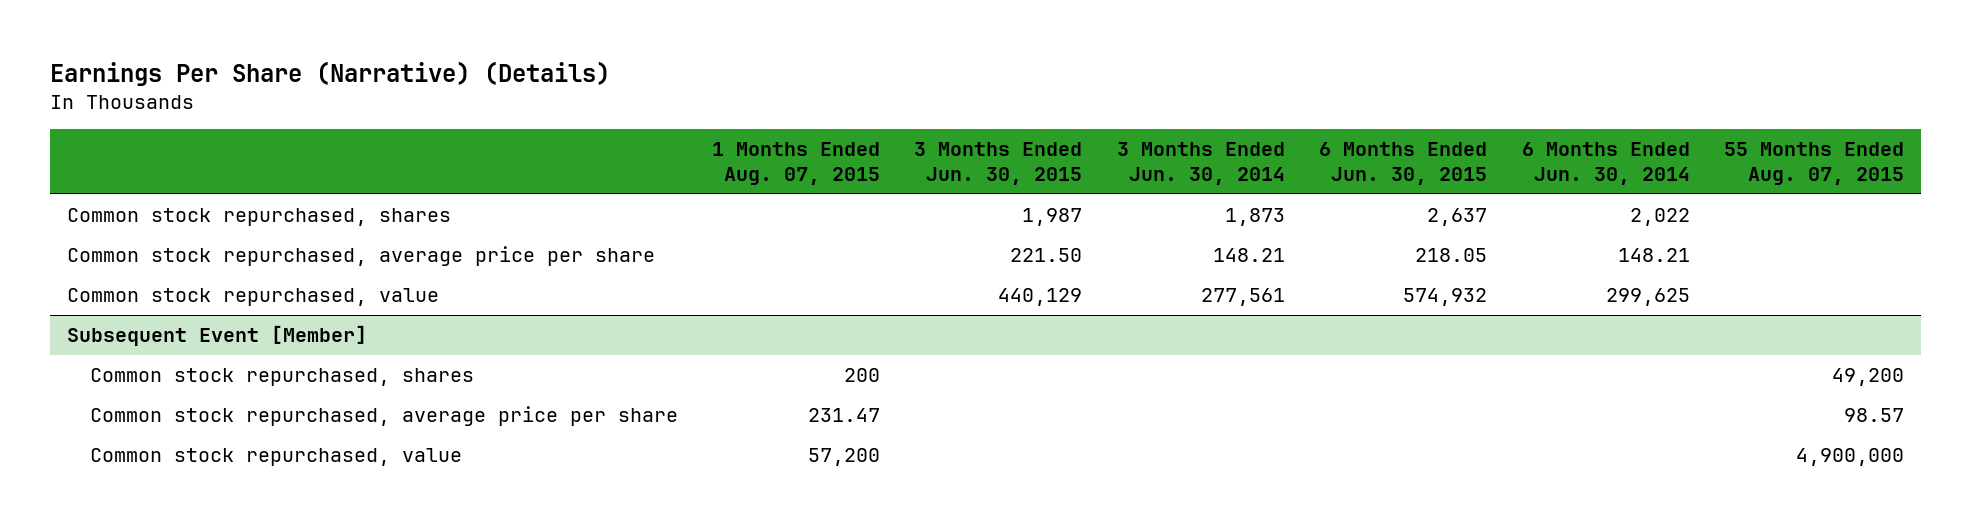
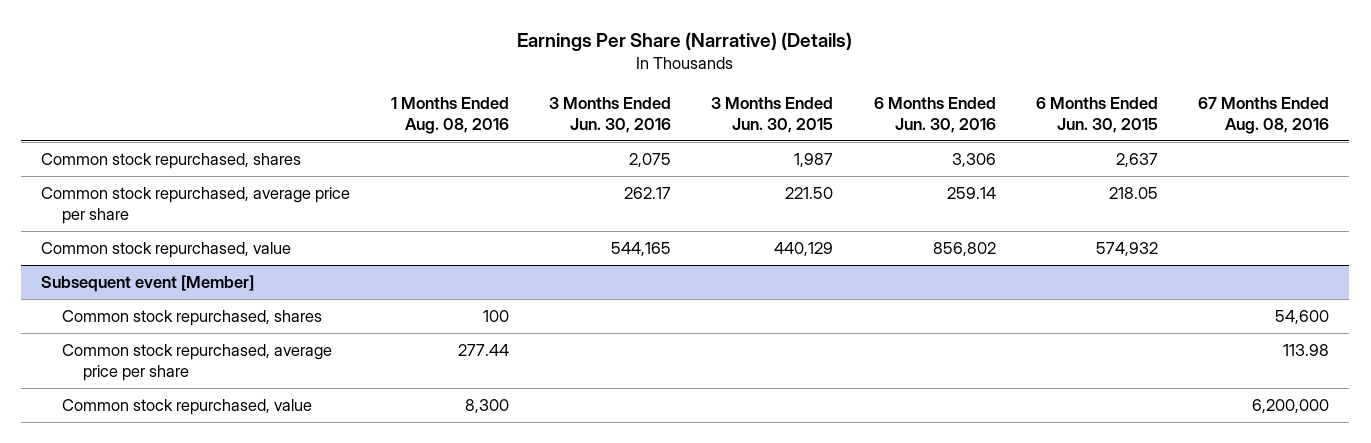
[711,142,880,186] 1 Months Ended Aug. 07, 2015 -> none
[1116,142,1285,186] 3 Months Ended Jun. 30, 2014 -> none
[1521,142,1690,186] 6 Months Ended Jun. 30, 2014 -> none
[1723,142,1904,186] 55 Months Ended Aug. 07, 2015 -> none
none -> [390,96,509,134] 1 Months Ended Aug. 08, 2016
none -> [549,96,672,133] 3 Months Ended Jun. 30, 2016
none -> [873,96,996,133] 6 Months Ended Jun. 30, 2016
none -> [1198,96,1330,134] 67 Months Ended Aug. 08, 2016
[67,325,368,347] Subsequent Event [Member] -> [41,274,255,292] Subsequent event [Member]

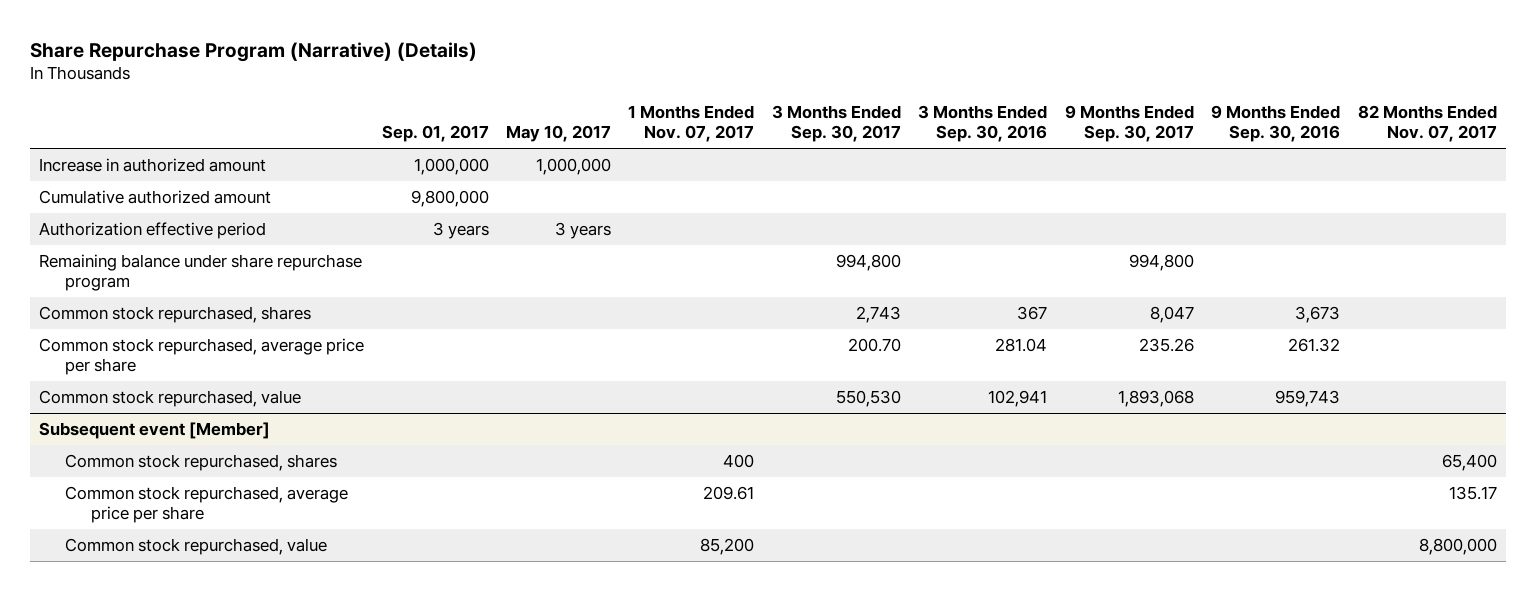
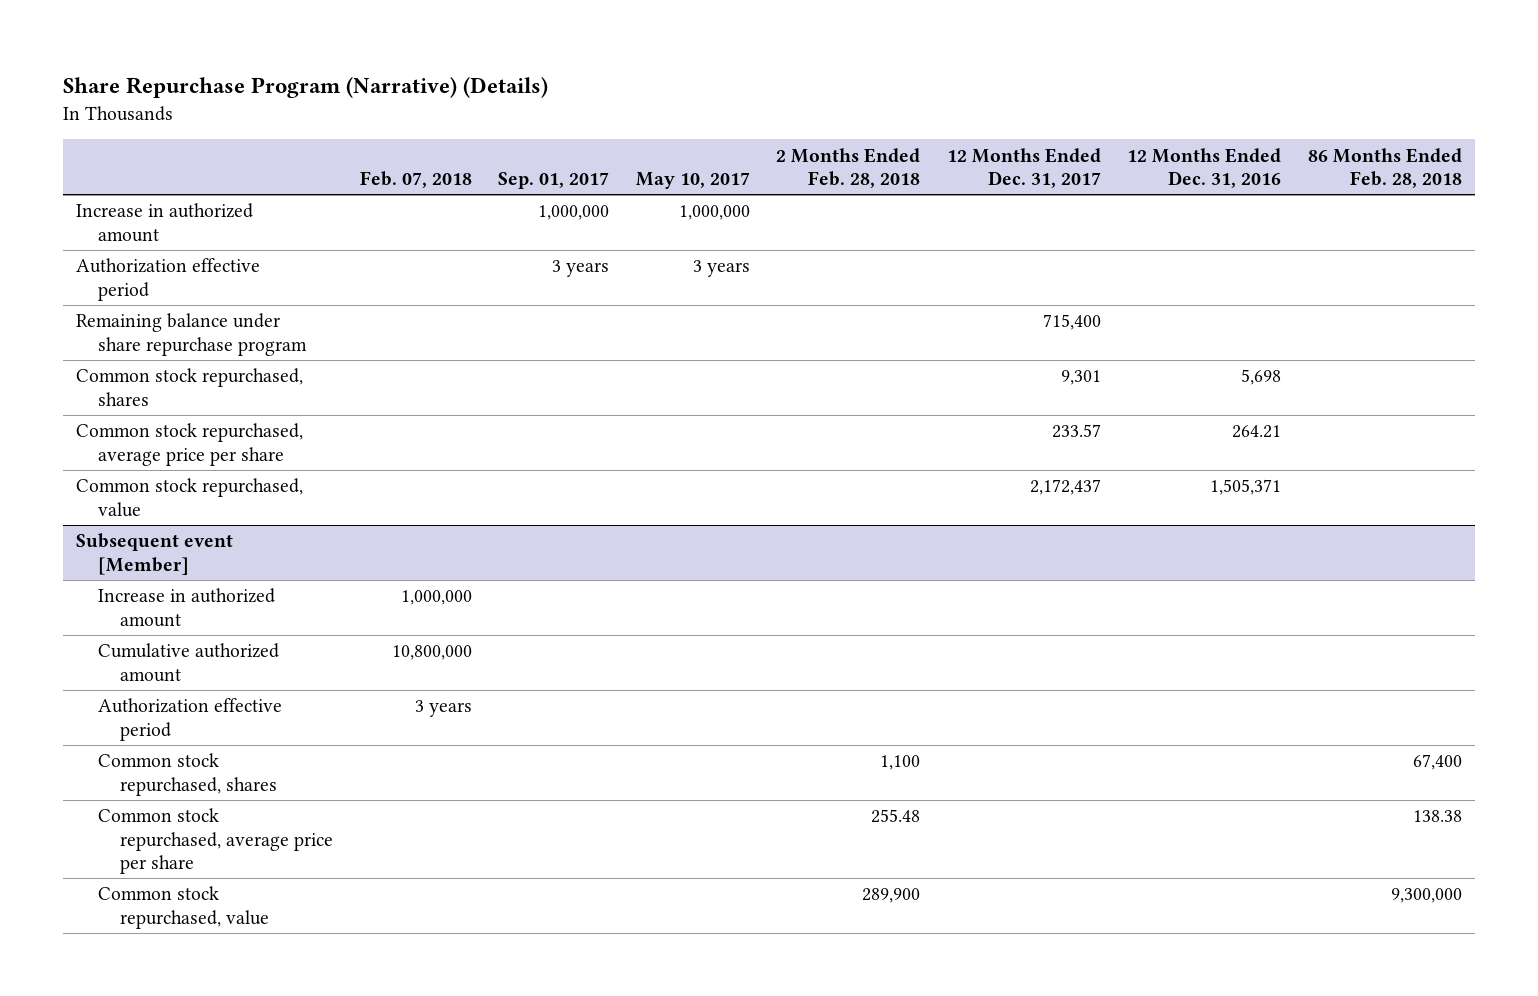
[628,104,755,143] 1 Months Ended Nov. 07, 2017 -> none
[771,104,901,143] 3 Months Ended Sep. 30, 2017 -> none
[918,104,1048,143] 3 Months Ended Sep. 30, 2016 -> none
[1064,104,1194,143] 9 Months Ended Sep. 30, 2017 -> none
[1211,104,1341,143] 9 Months Ended Sep. 30, 2016 -> none
[1357,104,1497,143] 82 Months Ended Nov. 07, 2017 -> none
none -> [359,170,472,188] Feb. 07, 2018
none -> [776,147,921,188] 2 Months Ended Feb. 28, 2018
none -> [946,147,1101,188] 12 Months Ended Dec. 31, 2017
none -> [1127,147,1282,188] 12 Months Ended Dec. 31, 2016
none -> [1307,147,1462,188] 86 Months Ended Feb. 28, 2018
[39,189,272,204] Cumulative authorized amount -> none
none -> [98,588,276,627] Increase in authorized amount
none -> [98,643,280,682] Cumulative authorized amount
none -> [98,698,283,741] Authorization effective period

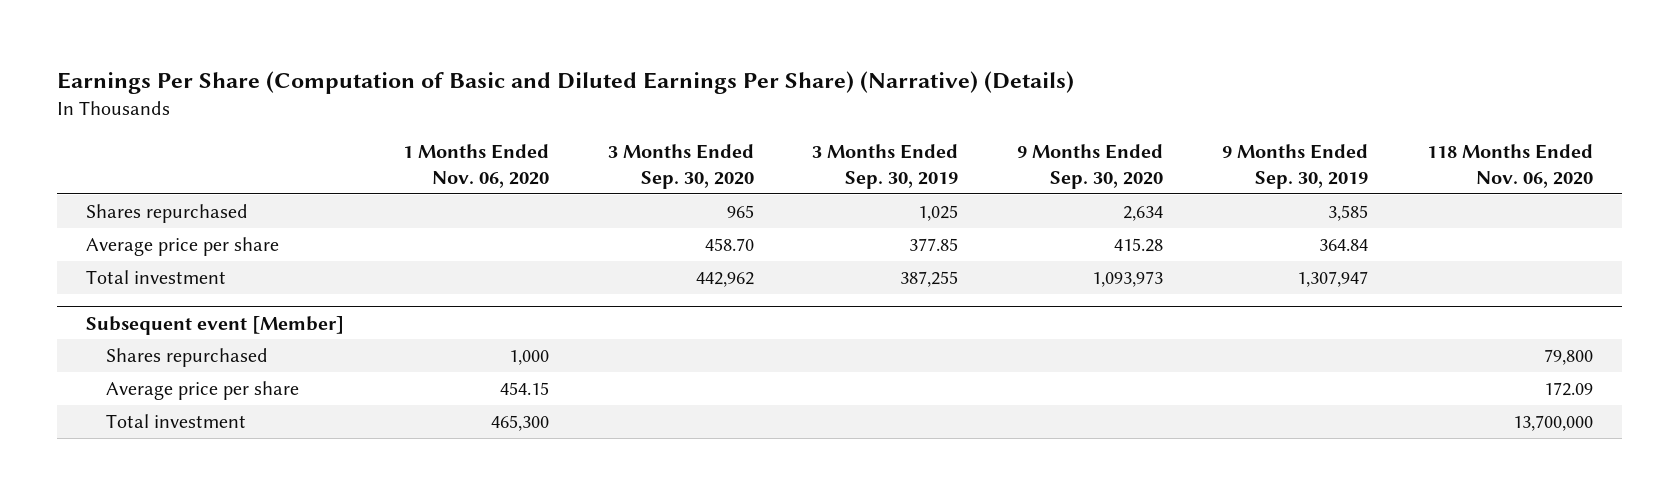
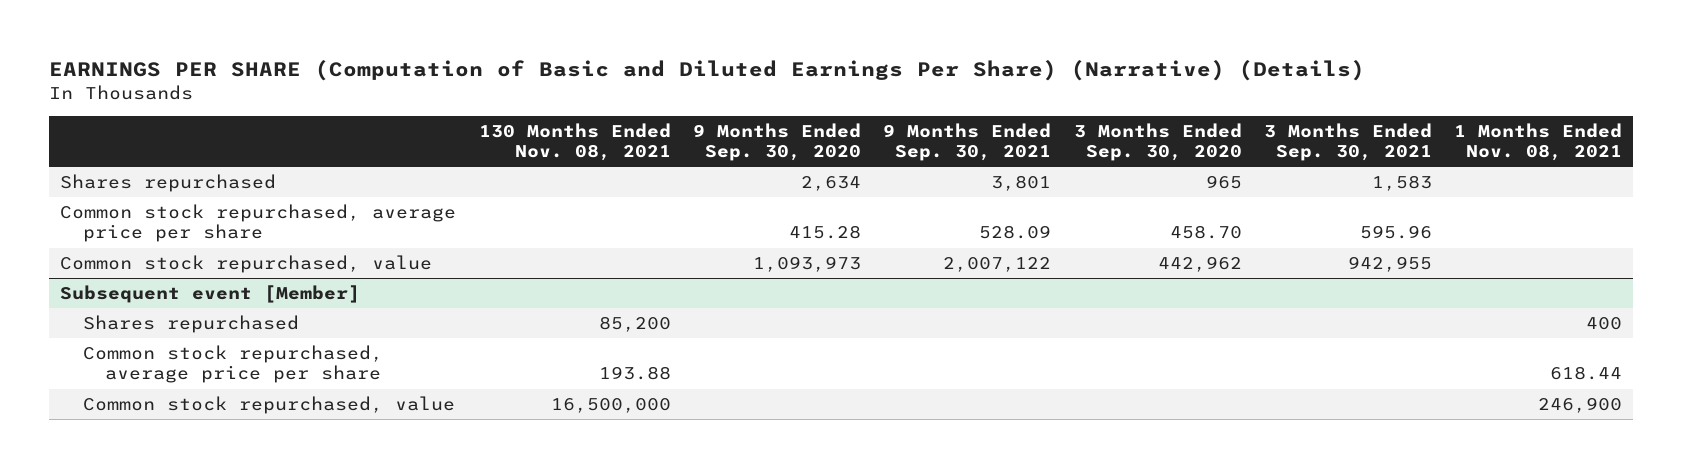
[56,70,1074,94] Earnings Per Share (Computation of Basic and Diluted Earnings Per Share) (Narrative) (Details) -> [49,59,1366,81] EARNINGS PER SHARE (Computation of Basic and Diluted Earnings Per Share) (Narrative) (Details)
[402,144,549,189] 1 Months Ended Nov. 06, 2020 -> none
[812,144,959,190] 3 Months Ended Sep. 30, 2019 -> none
[1222,144,1369,190] 9 Months Ended Sep. 30, 2019 -> none
[1426,144,1593,189] 118 Months Ended Nov. 06, 2020 -> none
none -> [478,122,671,162] 130 Months Ended Nov. 08, 2021
none -> [883,122,1052,162] 9 Months Ended Sep. 30, 2021
none -> [1263,122,1432,162] 3 Months Ended Sep. 30, 2021
none -> [1454,122,1623,162] 1 Months Ended Nov. 08, 2021
[86,236,280,256] Average price per share -> [60,203,457,243] Common stock repurchased, average price per share
[86,269,227,284] Total investment -> [60,254,433,273] Common stock repurchased, value
[106,380,300,400] Average price per share -> [82,344,383,384] Common stock repurchased, average price per share
[106,413,247,428] Total investment -> [82,395,455,414] Common stock repurchased, value

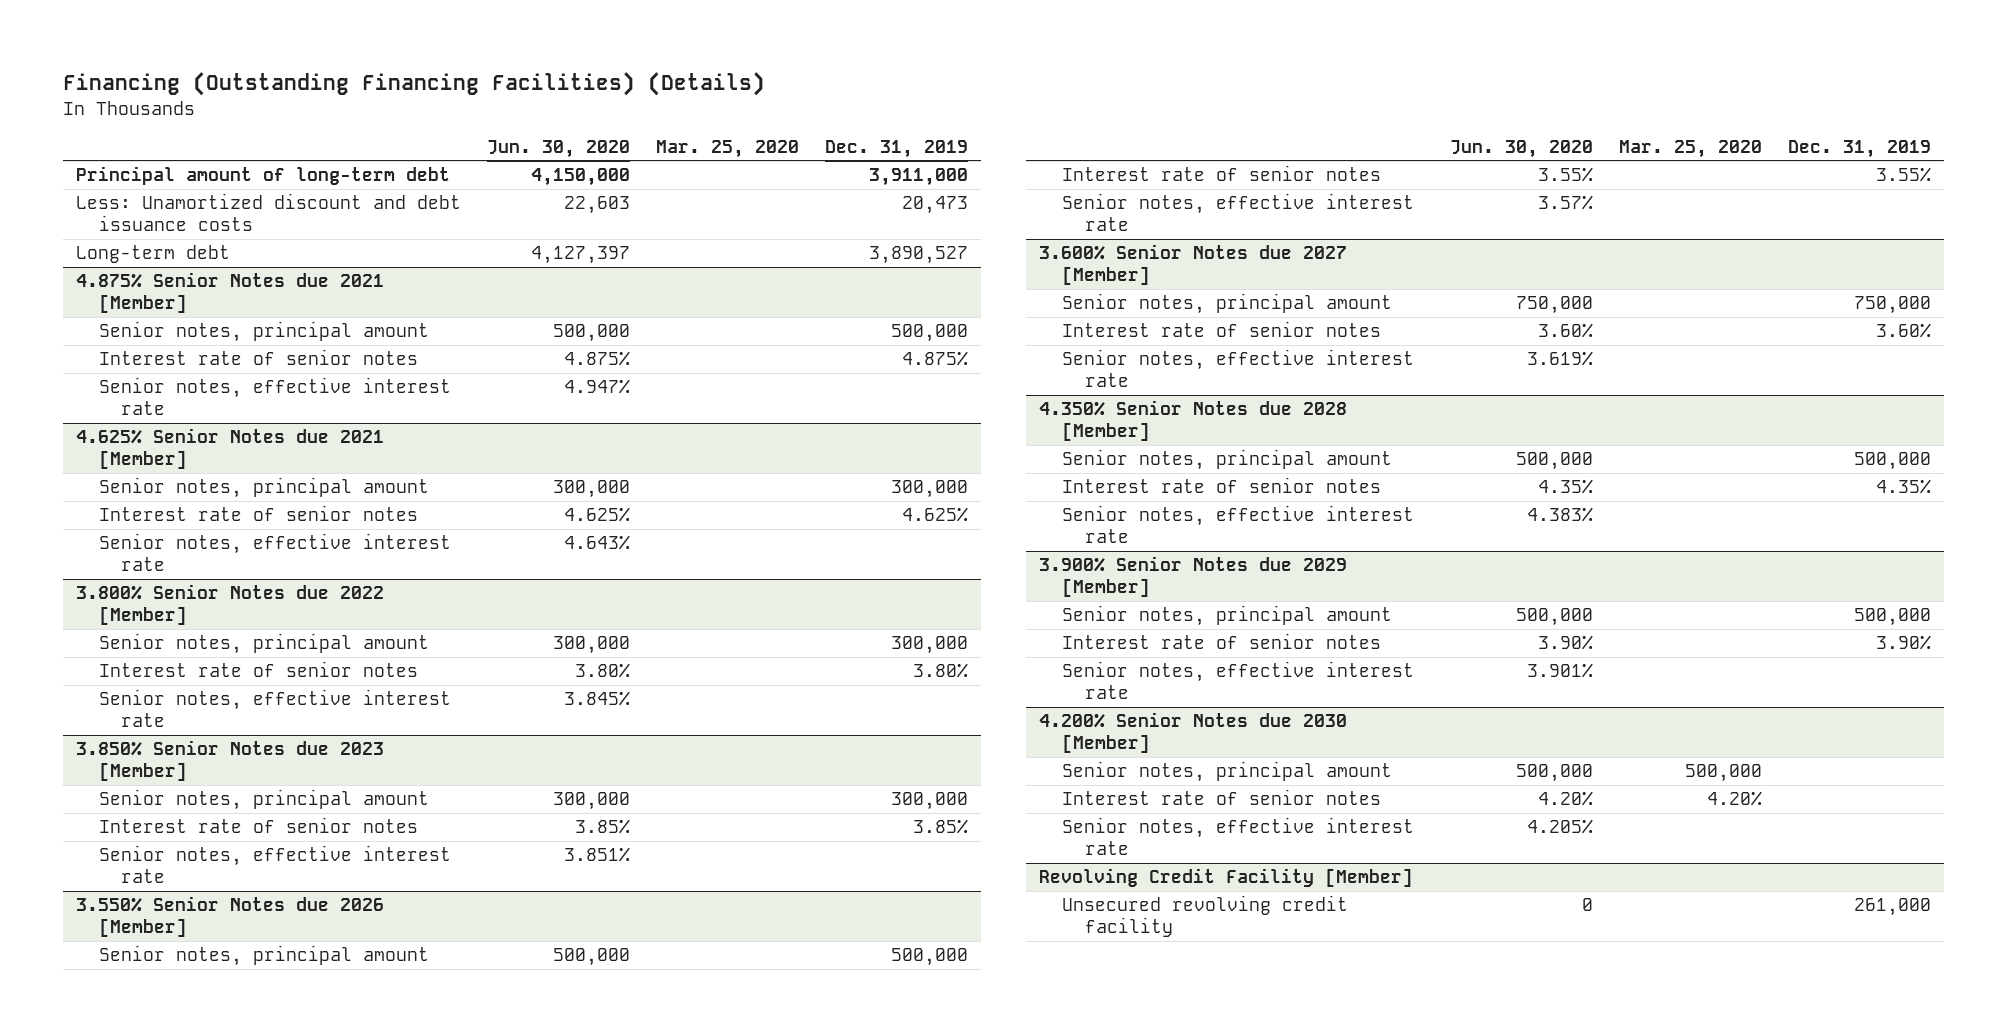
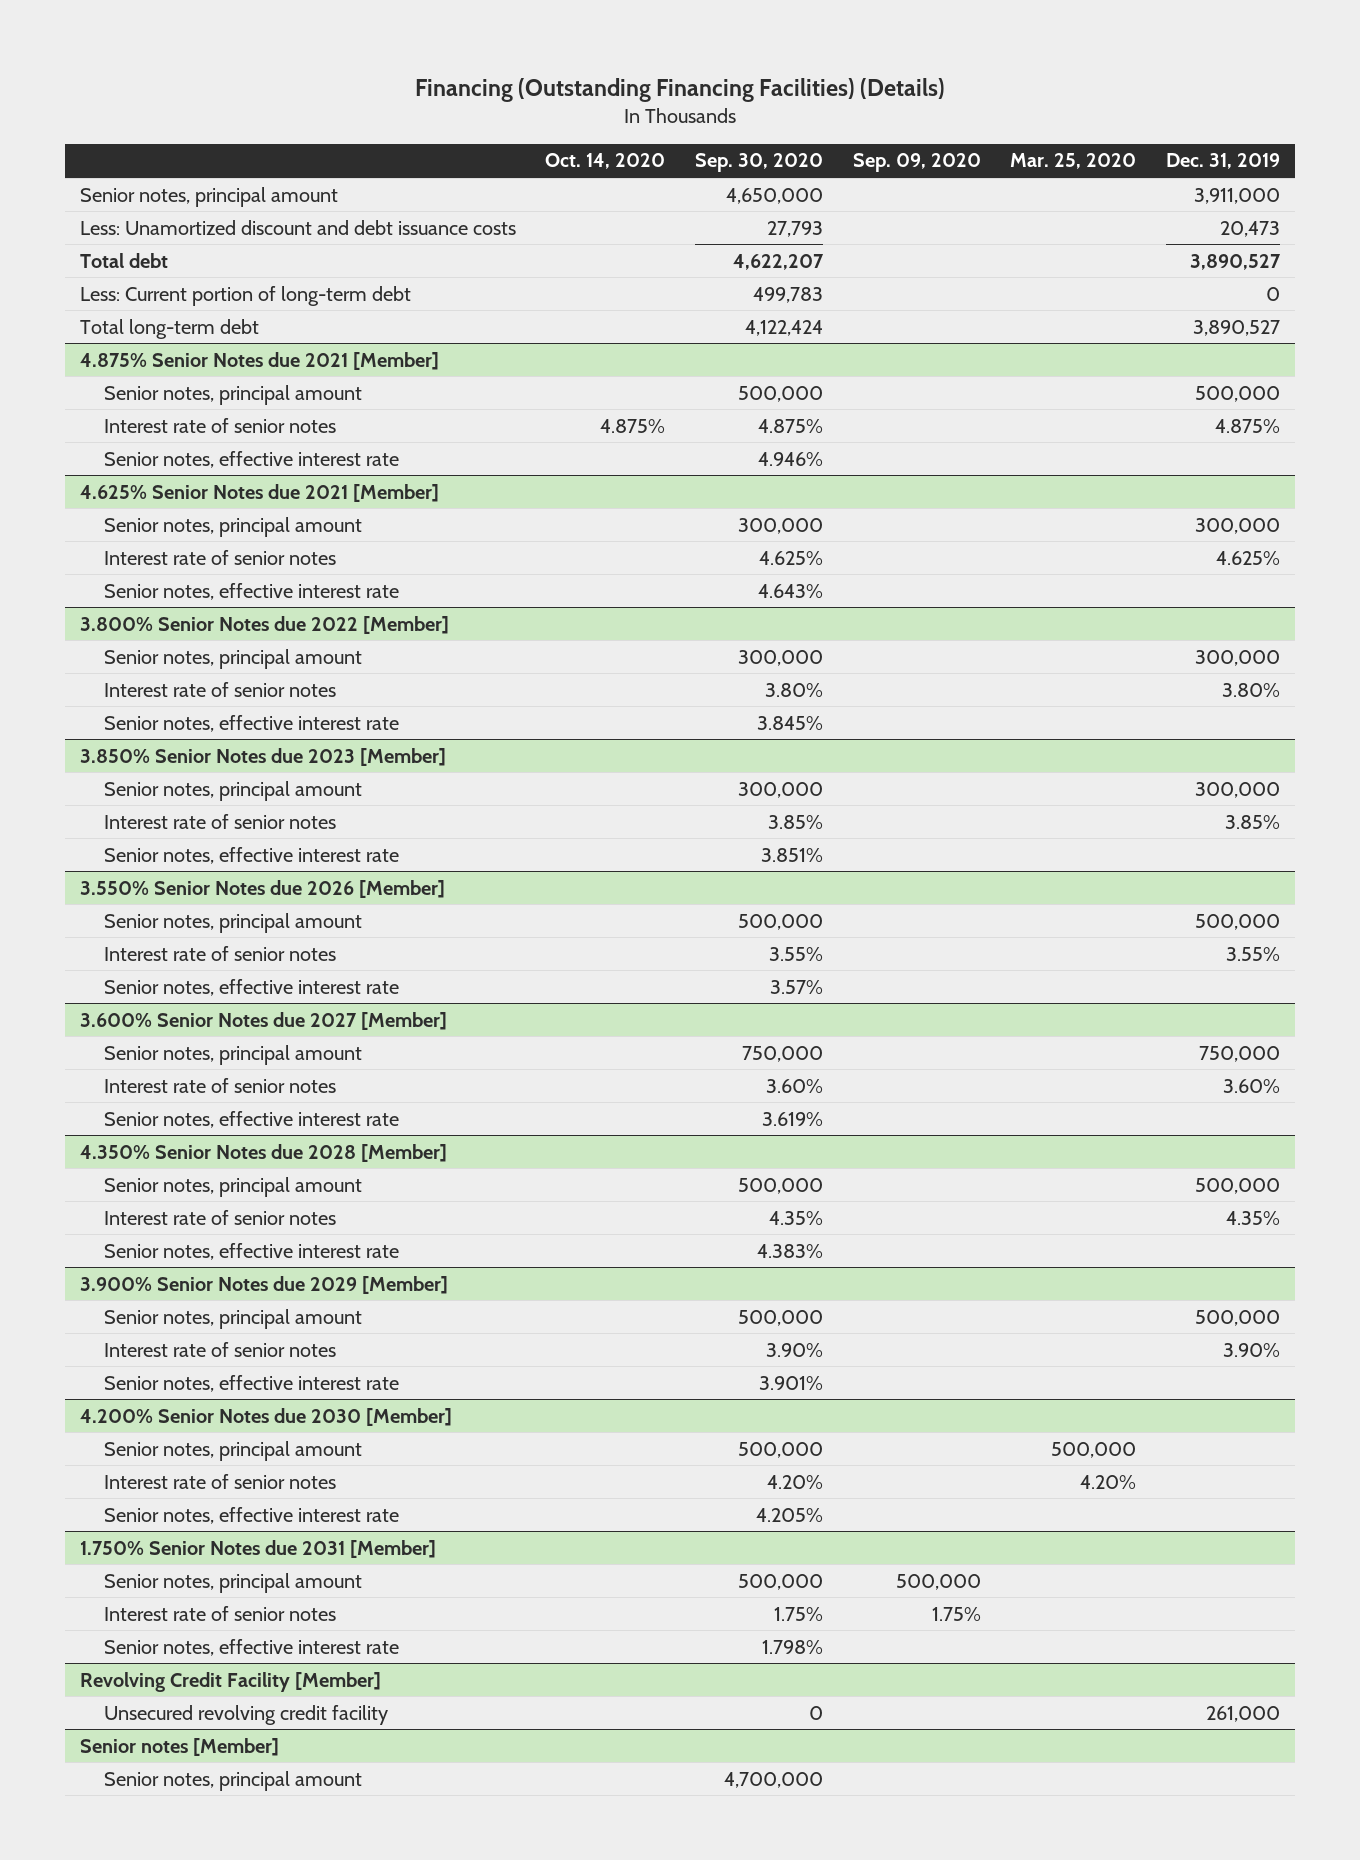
[486,139,630,158] Jun. 30, 2020 -> none
none -> [545,153,666,170] Oct. 14, 2020
none -> [694,153,823,173] Sep. 30, 2020
none -> [852,153,981,173] Sep. 09, 2020
[75,166,450,186] Principal amount of long-term debt -> [79,186,338,207] Senior notes, principal amount
none -> [79,252,168,268] Total debt
none -> [79,285,411,306] Less: Current portion of long-term debt
[75,245,230,264] Long-term debt -> [79,318,259,339] Total long-term debt
none -> [79,1539,436,1558] 1.750% Senior Notes due 2031 [Member]
none -> [104,1572,363,1593] Senior notes, principal amount
none -> [104,1605,337,1621] Interest rate of senior notes
none -> [104,1638,400,1656] Senior notes, effective interest rate
none -> [79,1737,279,1756] Senior notes [Member]
none -> [104,1770,363,1791] Senior notes, principal amount

